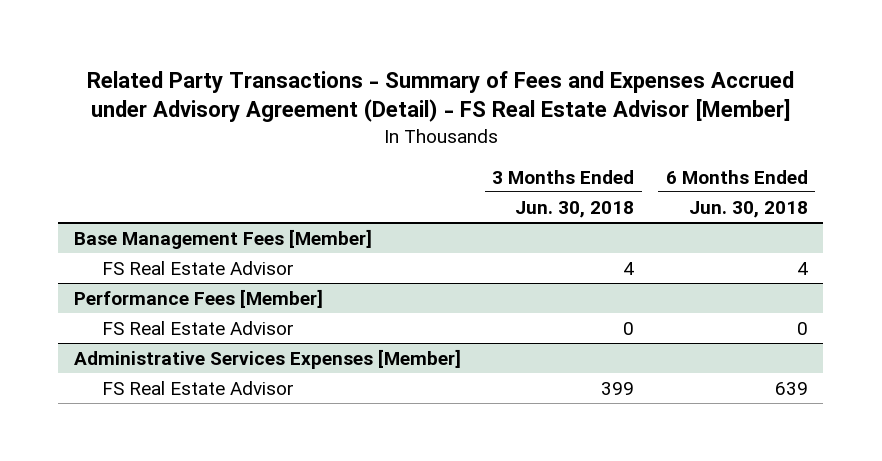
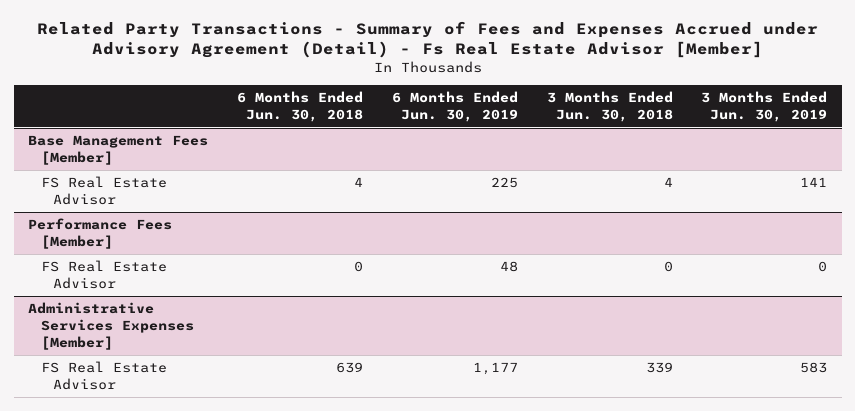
[86,70,794,123] Related Party Transactions - Summary of Fees and Expenses Accrued under Advisory Agreement (Detail) - FS Real Estate Advisor [Member] -> [36,20,818,59] Related Party Transactions - Summary of Fees and Expenses Accrued under Advisory Agreement (Detail) - Fs Real Estate Advisor [Member]
none -> [391,90,518,122] 6 Months Ended Jun. 30, 2019
none -> [701,90,828,122] 3 Months Ended Jun. 30, 2019
[601,381,635,395] 399 -> [645,362,673,374] 339

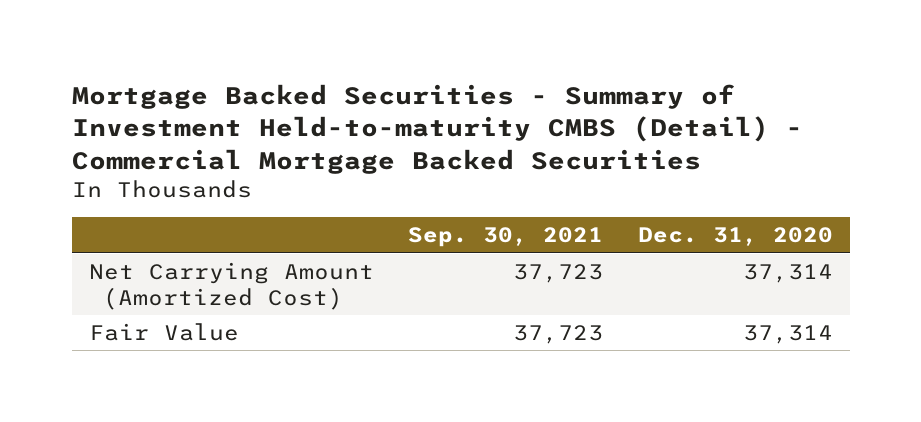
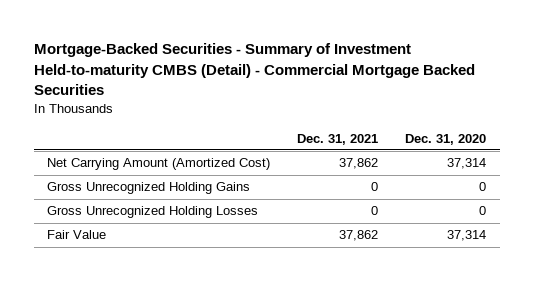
[71,84,803,174] Mortgage Backed Securities - Summary of Investment Held-to-maturity CMBS (Detail) - Commercial Mortgage Backed Securities -> [33,43,475,96] Mortgage-Backed Securities - Summary of Investment Held-to-maturity CMBS (Detail) - Commercial Mortgage Backed Securities
[408,227,604,248] Sep. 30, 2021 -> none
none -> [297,133,379,145] Dec. 31, 2021
none -> [47,182,251,195] Gross Unrecognized Holding Gains
none -> [47,206,259,219] Gross Unrecognized Holding Losses

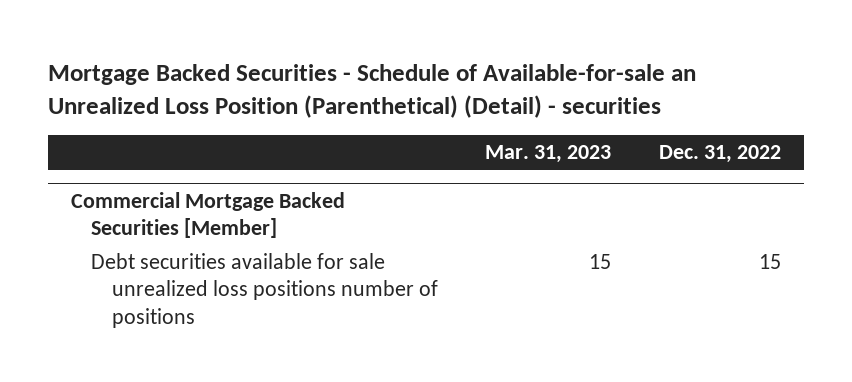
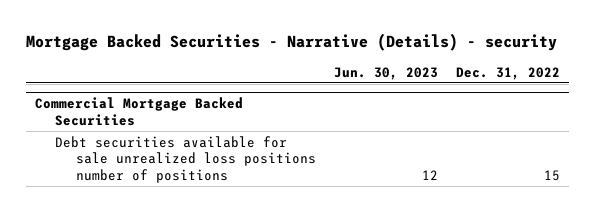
[47,63,696,118] Mortgage Backed Securities - Schedule of Available-for-sale an Unrealized Loss Position (Parenthetical) (Detail) - securities -> [26,33,558,52] Mortgage Backed Securities - Narrative (Details) - security
[485,144,612,163] Mar. 31, 2023 -> none
none -> [333,66,438,80] Jun. 30, 2023
[71,191,346,238] Commercial Mortgage Backed Securities [Member] -> [35,97,244,126] Commercial Mortgage Backed Securities

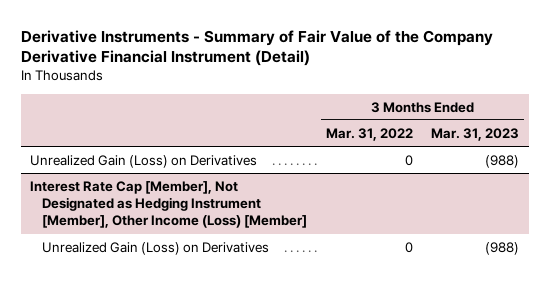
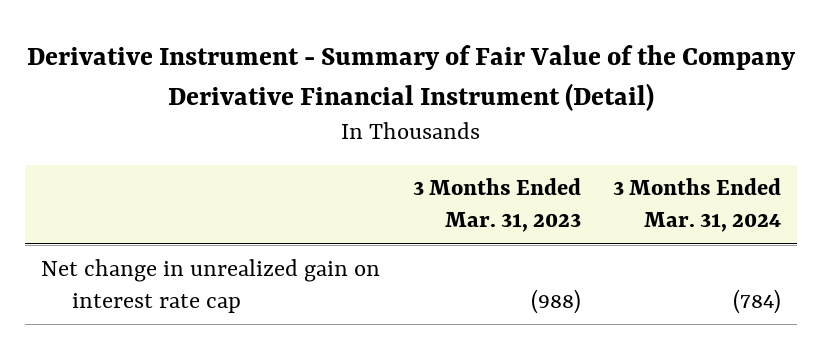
[21,29,494,67] Derivative Instruments - Summary of Fair Value of the Company Derivative Financial Instrument (Detail) -> [27,44,797,111] Derivative Instrument - Summary of Fair Value of the Company Derivative Financial Instrument (Detail)
[325,127,413,141] Mar. 31, 2022 -> none
none -> [612,178,781,233] 3 Months Ended Mar. 31, 2024
[30,180,308,229] Interest Rate Cap [Member], Not Designated as Hedging Instrument [Member], Other Income (Loss) [Member] -> none
[42,241,270,255] Unrealized Gain (Loss) on Derivatives -> none
[30,154,258,168] Unrealized Gain (Loss) on Derivatives -> [41,258,381,313] Net change in unrealized gain on interest rate cap

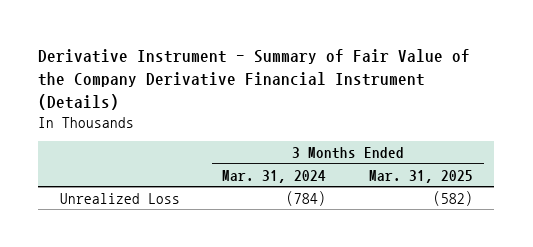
[27,44,797,111] Derivative Instrument - Summary of Fair Value of the Company Derivative Financial Instrument (Detail) -> [38,49,471,110] Derivative Instrument - Summary of Fair Value of the Company Derivative Financial Instrument (Details)
[412,178,581,233] 3 Months Ended Mar. 31, 2023 -> none
none -> [369,169,474,183] Mar. 31, 2025
[41,258,381,313] Net change in unrealized gain on interest rate cap -> [59,192,180,204] Unrealized Loss

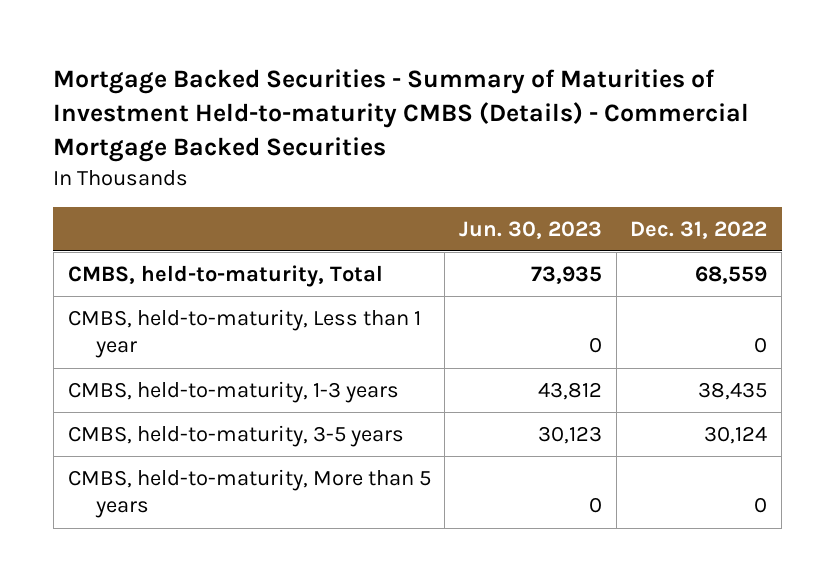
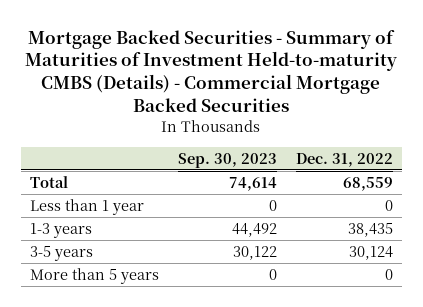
[458,220,602,239] Jun. 30, 2023 -> none
none -> [177,152,277,168] Sep. 30, 2023
[67,265,383,288] CMBS, held-to-maturity, Total -> [30,175,69,188] Total
[67,309,421,359] CMBS, held-to-maturity, Less than 1 year -> [30,198,145,215] Less than 1 year
[67,381,399,404] CMBS, held-to-maturity, 1-3 years -> [30,222,93,238] 1-3 years
[67,425,404,448] CMBS, held-to-maturity, 3-5 years -> [30,245,94,261] 3-5 years
[67,469,431,519] CMBS, held-to-maturity, More than 5 years -> [30,267,160,284] More than 5 years

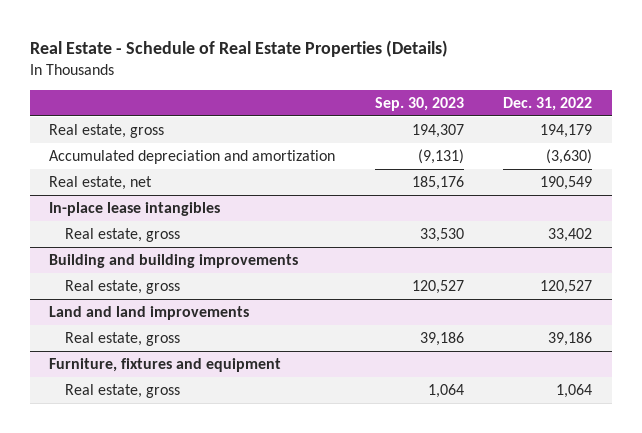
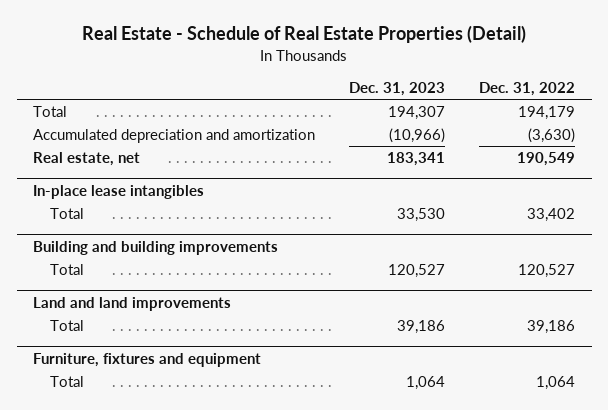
[29,39,448,57] Real Estate - Schedule of Real Estate Properties (Details) -> [82,25,527,44] Real Estate - Schedule of Real Estate Properties (Detail)
[374,96,464,111] Sep. 30, 2023 -> none
none -> [349,81,446,96] Dec. 31, 2023
[49,123,165,138] Real estate, gross -> [33,106,68,118] Total
[65,227,181,242] Real estate, gross -> [50,208,85,220] Total
[65,279,181,294] Real estate, gross -> [50,264,85,276] Total
[65,331,181,346] Real estate, gross -> [50,320,85,332] Total
[65,383,181,398] Real estate, gross -> [50,376,85,388] Total

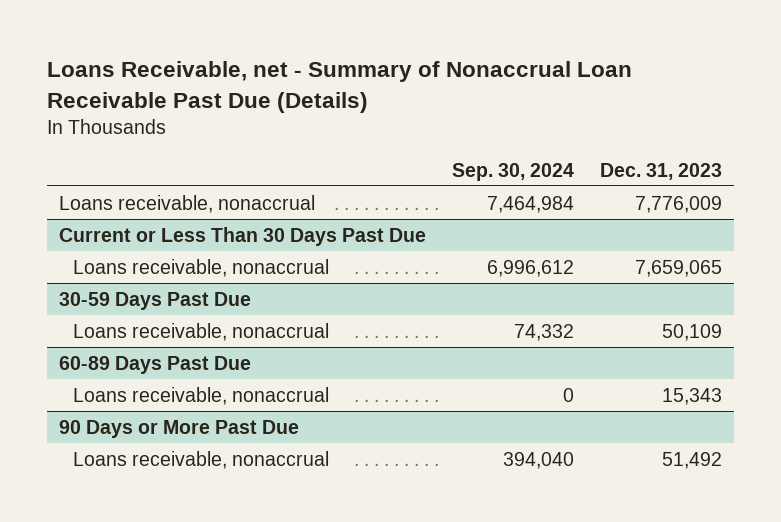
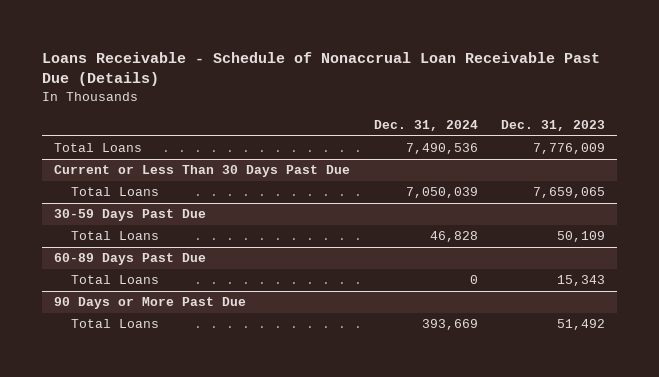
[46,61,632,113] Loans Receivable, net - Summary of Nonaccrual Loan Receivable Past Due (Details) -> [42,51,601,87] Loans Receivable - Schedule of Nonaccrual Loan Receivable Past Due (Details)
[451,162,574,181] Sep. 30, 2024 -> none
none -> [373,120,478,132] Dec. 31, 2024
[59,194,316,213] Loans receivable, nonaccrual -> [54,143,143,153] Total Loans
[73,258,330,277] Loans receivable, nonaccrual -> [70,187,159,197] Total Loans
[73,322,330,341] Loans receivable, nonaccrual -> [70,231,159,241] Total Loans
[73,386,330,405] Loans receivable, nonaccrual -> [70,275,159,285] Total Loans
[73,450,330,469] Loans receivable, nonaccrual -> [70,319,159,329] Total Loans

